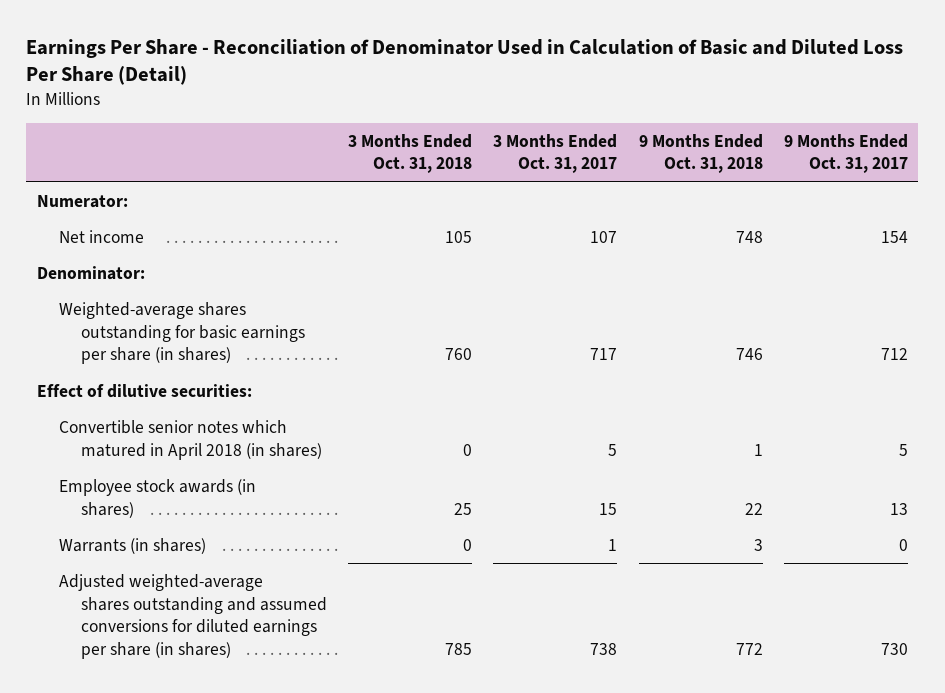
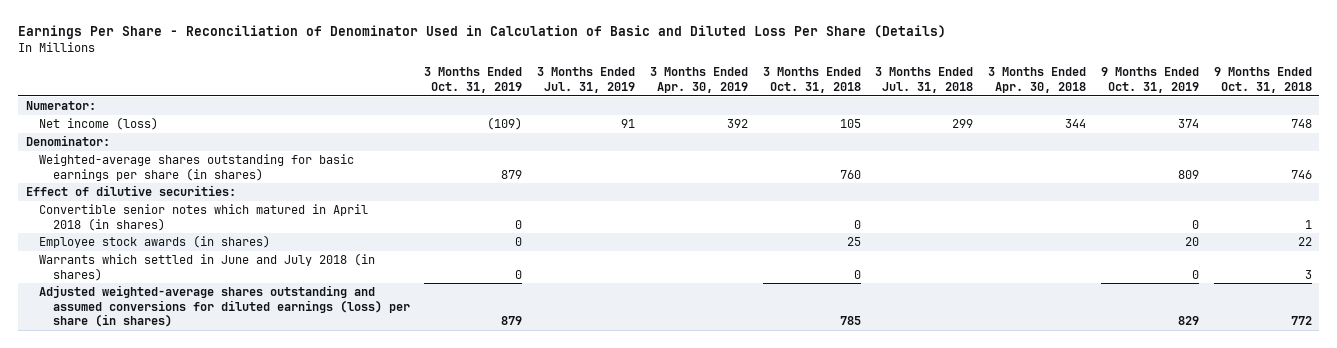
[26,38,904,86] Earnings Per Share - Reconciliation of Denominator Used in Calculation of Basic and Diluted Loss Per Share (Detail) -> [18,25,947,40] Earnings Per Share - Reconciliation of Denominator Used in Calculation of Basic and Diluted Loss Per Share (Details)
[493,133,618,174] 3 Months Ended Oct. 31, 2017 -> none
[783,133,908,174] 9 Months Ended Oct. 31, 2017 -> none
none -> [424,67,523,93] 3 Months Ended Oct. 31, 2019
none -> [537,67,636,93] 3 Months Ended Jul. 31, 2019
none -> [649,67,748,93] 3 Months Ended Apr. 30, 2019
none -> [875,67,974,93] 3 Months Ended Jul. 31, 2018
none -> [988,67,1087,93] 3 Months Ended Apr. 30, 2018
none -> [1100,67,1199,93] 9 Months Ended Oct. 31, 2019
[59,229,145,243] Net income -> [39,117,159,131] Net income (loss)
[59,537,207,554] Warrants (in shares) -> [39,253,376,281] Warrants which settled in June and July 2018 (in shares)
[59,573,328,660] Adjusted weighted-average shares outstanding and assumed conversions for diluted earnings per share (in shares) -> [39,285,410,328] Adjusted weighted-average shares outstanding and assumed conversions for diluted earnings (loss) per share (in shares)

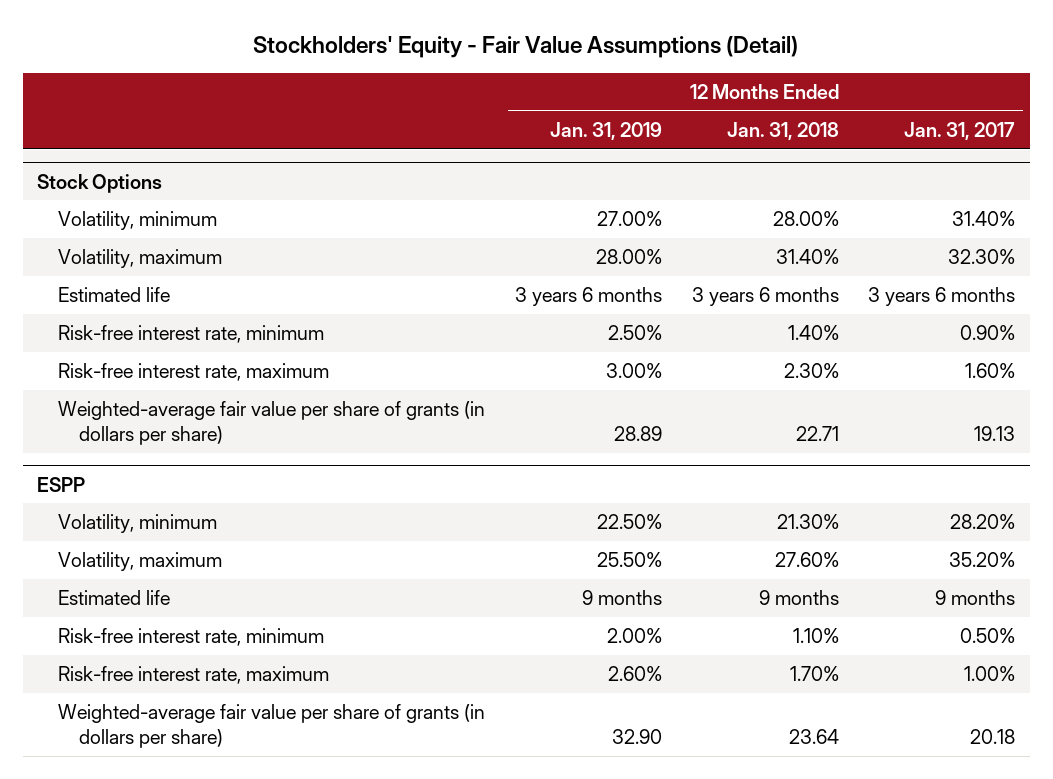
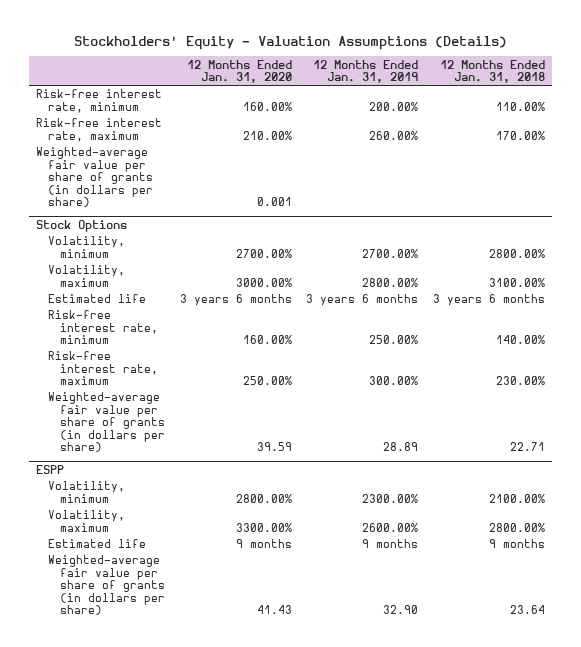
[253,36,799,59] Stockholders' Equity - Fair Value Assumptions (Detail) -> [73,35,507,50] Stockholders' Equity - Valuation Assumptions (Details)
[904,121,1016,140] Jan. 31, 2017 -> none
none -> [186,59,292,84] 12 Months Ended Jan. 31, 2020
none -> [36,89,163,113] Risk-free interest rate, minimum
none -> [36,118,163,142] Risk-free interest rate, maximum
none -> [36,147,153,208] Weighted-average fair value per share of grants (in dollars per share)
[596,211,662,227] 27.00% -> [362,248,419,258] 2700.00%
[772,211,839,227] 28.00% -> [489,248,546,258] 2800.00%
[595,249,662,265] 28.00% -> [362,277,419,287] 2800.00%
[775,249,839,265] 31.40% -> [489,277,546,287] 3100.00%
[607,325,662,341] 2.50% -> [369,335,419,345] 250.00%
[787,325,839,341] 1.40% -> [496,335,546,345] 140.00%
[605,363,662,379] 3.00% -> [369,376,419,386] 300.00%
[783,363,839,379] 2.30% -> [496,376,546,386] 230.00%
[596,514,662,530] 22.50% -> [362,493,419,503] 2300.00%
[776,514,839,530] 21.30% -> [489,493,546,503] 2100.00%
[596,552,662,568] 25.50% -> [362,522,419,532] 2600.00%
[774,552,839,568] 27.60% -> [489,522,546,532] 2800.00%
[58,628,325,647] Risk-free interest rate, minimum -> none
[58,666,330,685] Risk-free interest rate, maximum -> none

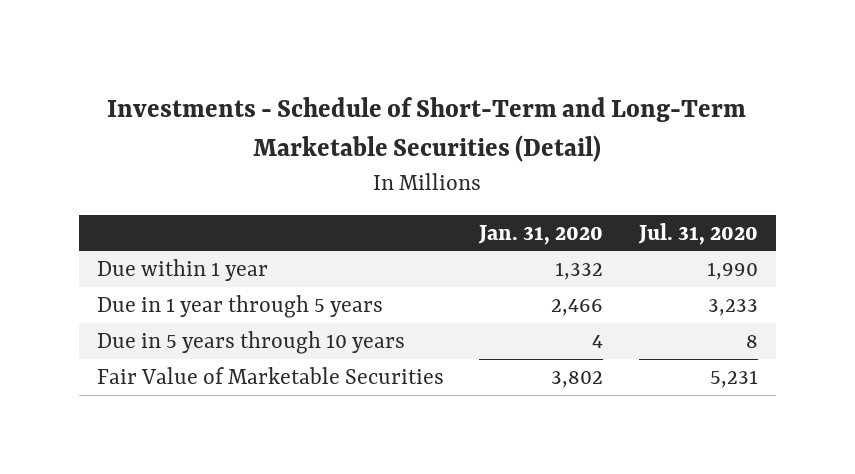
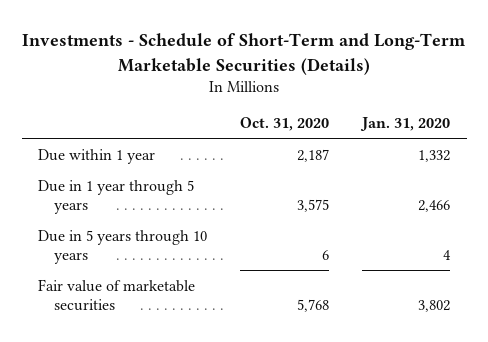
[107,97,747,163] Investments - Schedule of Short-Term and Long-Term Marketable Securities (Detail) -> [22,33,467,75] Investments - Schedule of Short-Term and Long-Term Marketable Securities (Details)
[637,222,758,245] Jul. 31, 2020 -> none
none -> [240,117,330,132] Oct. 31, 2020
[96,367,444,385] Fair Value of Marketable Securities -> [38,278,196,311] Fair value of marketable securities

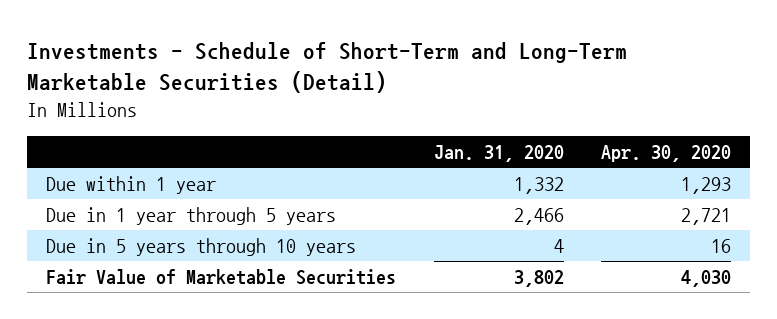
[22,33,467,75] Investments - Schedule of Short-Term and Long-Term Marketable Securities (Details) -> [27,42,628,94] Investments - Schedule of Short-Term and Long-Term Marketable Securities (Detail)
[240,117,330,132] Oct. 31, 2020 -> none
none -> [601,144,732,162] Apr. 30, 2020
[38,278,196,311] Fair value of marketable securities -> [45,268,396,285] Fair Value of Marketable Securities

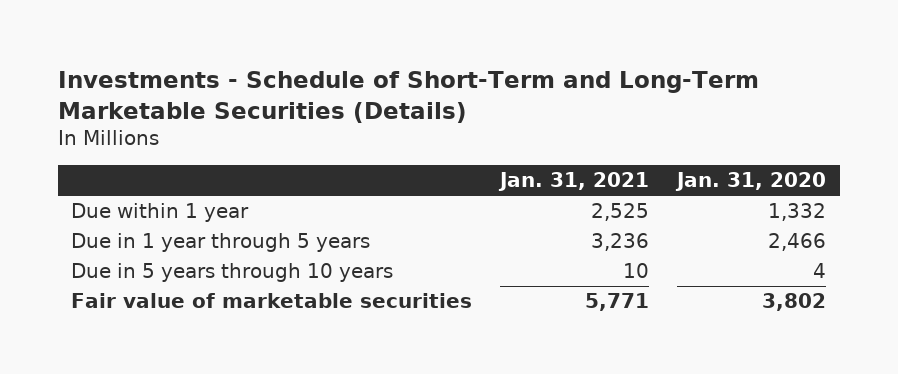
[27,42,628,94] Investments - Schedule of Short-Term and Long-Term Marketable Securities (Detail) -> [57,71,759,123] Investments - Schedule of Short-Term and Long-Term Marketable Securities (Details)
[601,144,732,162] Apr. 30, 2020 -> none
none -> [498,172,650,192] Jan. 31, 2021
[45,268,396,285] Fair Value of Marketable Securities -> [71,293,473,309] Fair value of marketable securities

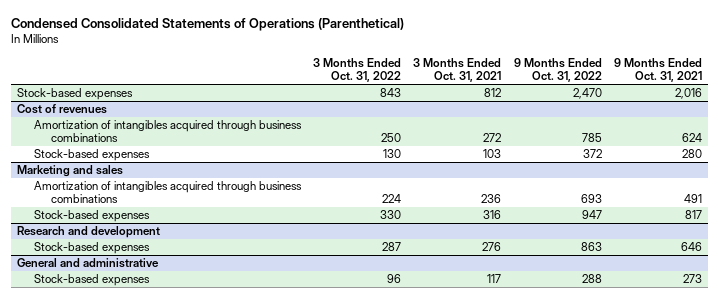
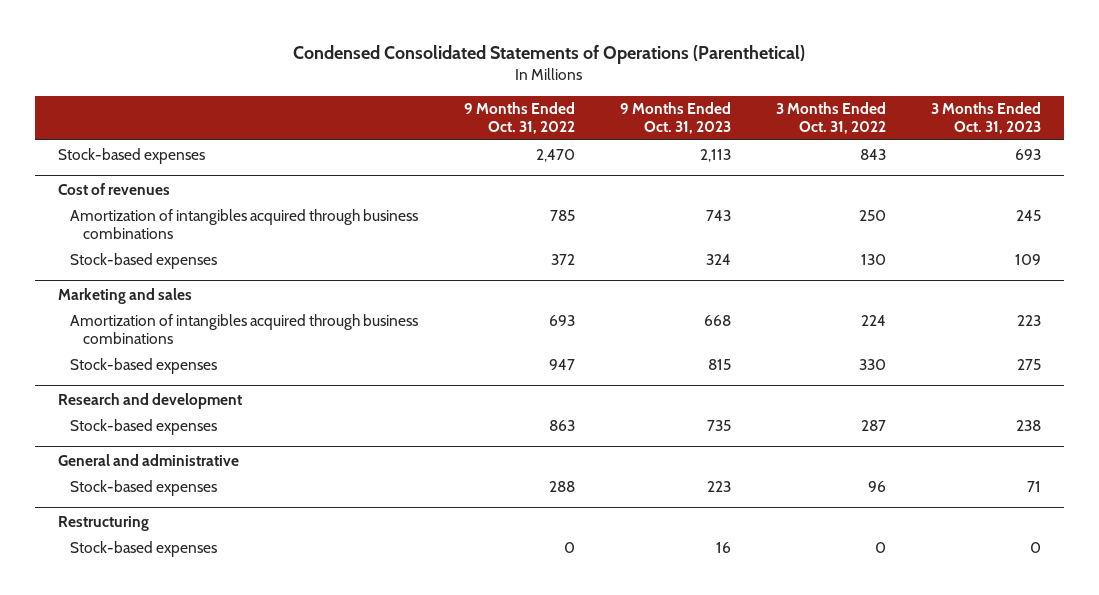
[413,57,502,83] 3 Months Ended Oct. 31, 2021 -> none
[613,57,702,83] 9 Months Ended Oct. 31, 2021 -> none
none -> [619,102,731,135] 9 Months Ended Oct. 31, 2023
none -> [930,102,1041,135] 3 Months Ended Oct. 31, 2023
none -> [57,515,149,531] Restructuring
none -> [70,540,218,557] Stock-based expenses

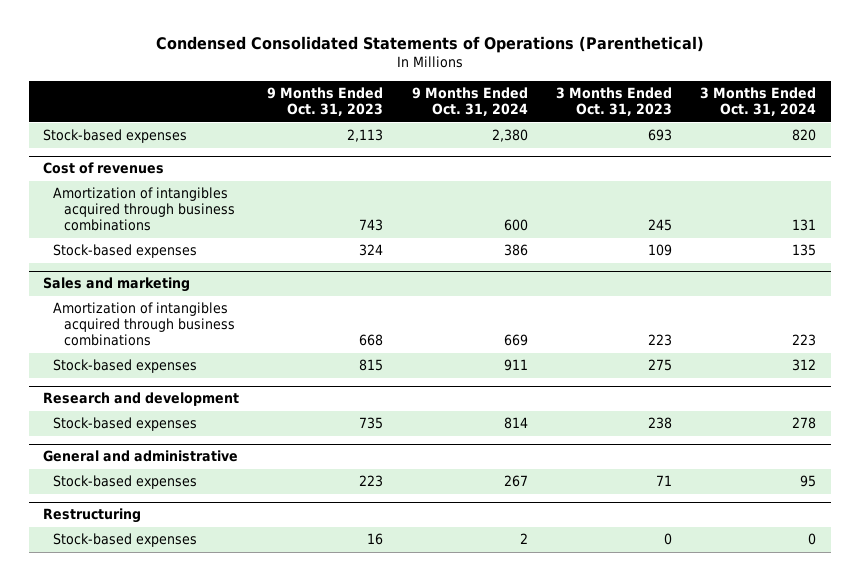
[463,102,575,135] 9 Months Ended Oct. 31, 2022 -> none
[775,102,886,135] 3 Months Ended Oct. 31, 2022 -> none
none -> [411,87,528,117] 9 Months Ended Oct. 31, 2024
none -> [700,87,817,117] 3 Months Ended Oct. 31, 2024
[57,287,192,304] Marketing and sales -> [42,277,190,293] Sales and marketing

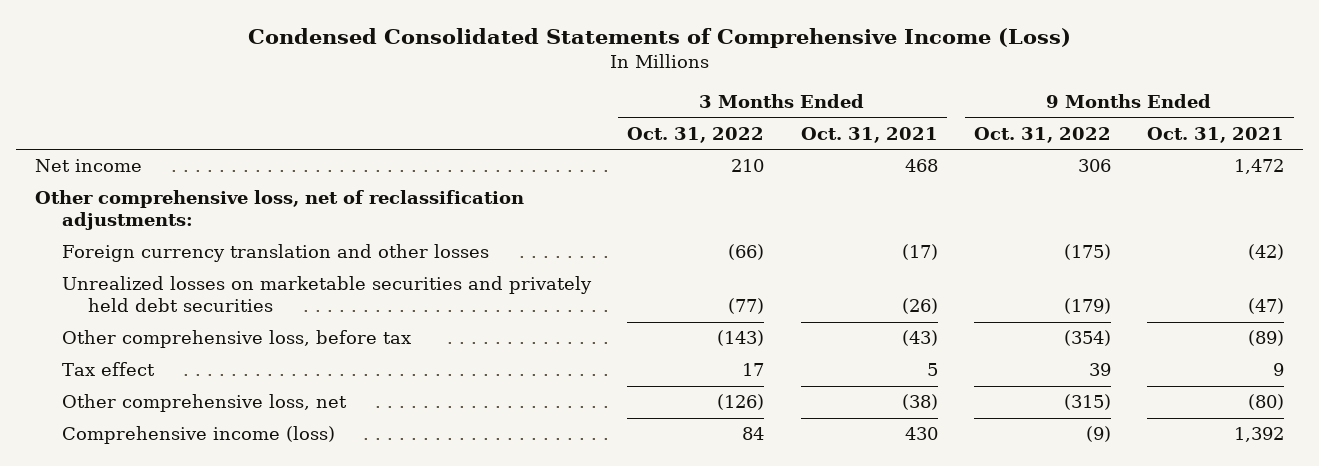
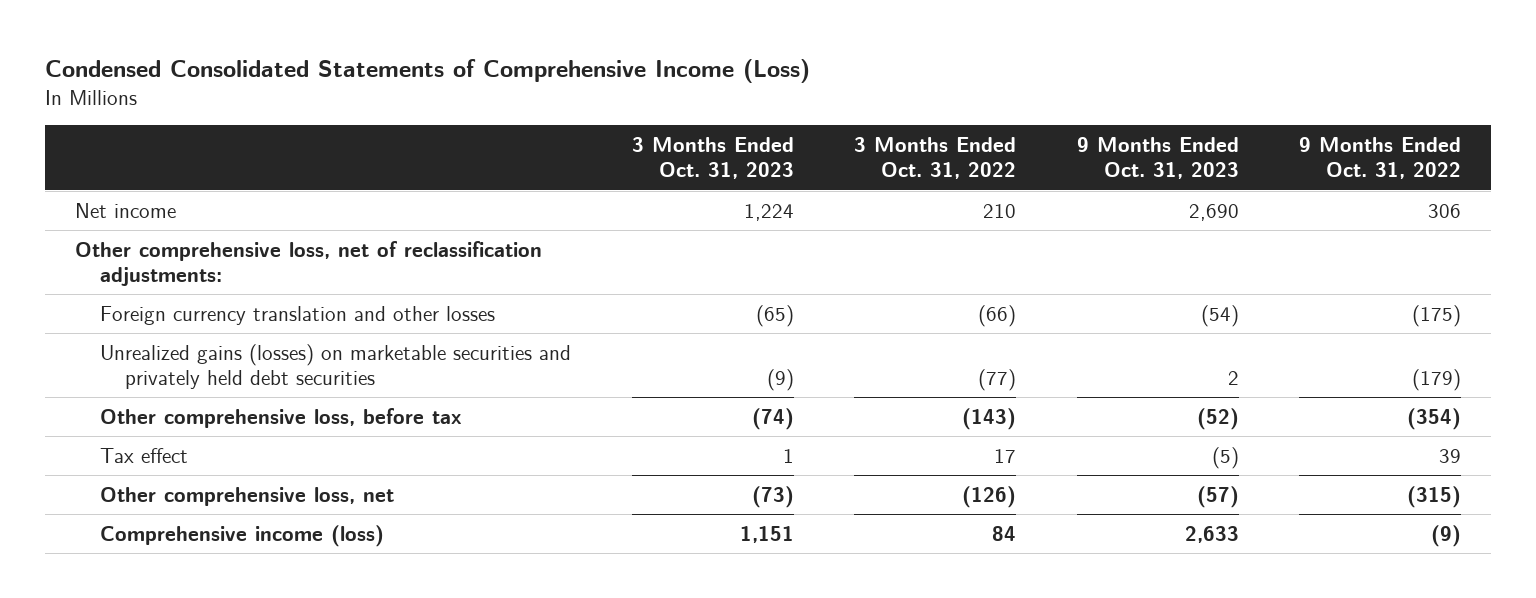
[800,126,938,143] Oct. 31, 2021 -> none
[1147,126,1285,143] Oct. 31, 2021 -> none
none -> [631,137,794,180] 3 Months Ended Oct. 31, 2023
none -> [1076,137,1239,180] 9 Months Ended Oct. 31, 2023
[61,276,592,312] Unrealized losses on marketable securities and privately held debt securities -> [100,343,572,389] Unrealized gains (losses) on marketable securities and privately held debt securities

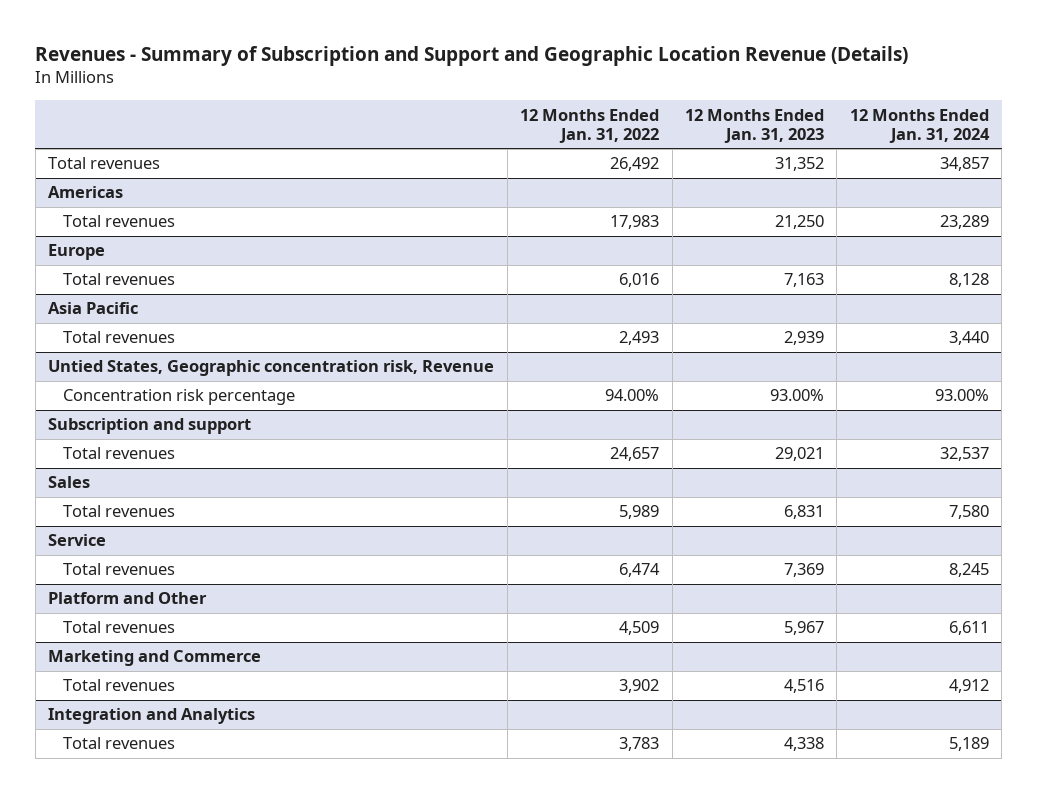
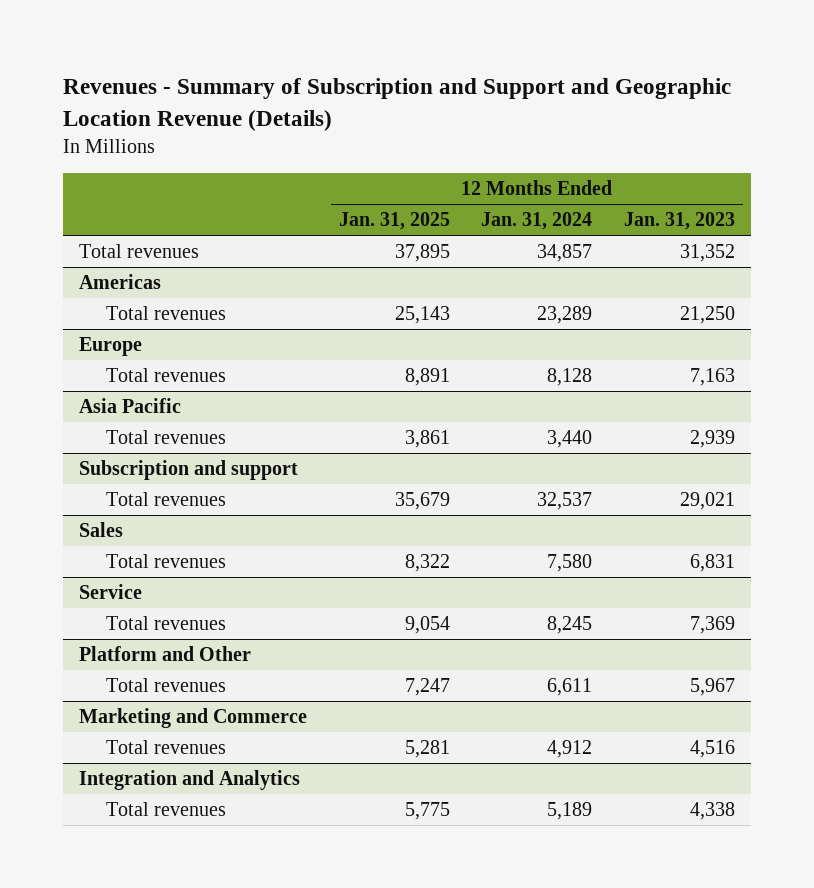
[520,108,660,143] 12 Months Ended Jan. 31, 2022 -> none
none -> [338,212,450,231] Jan. 31, 2025
[48,360,495,377] Untied States, Geographic concentration risk, Revenue -> none
[63,389,296,406] Concentration risk percentage -> none

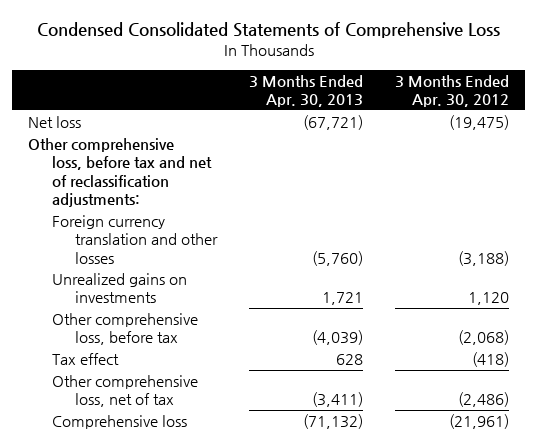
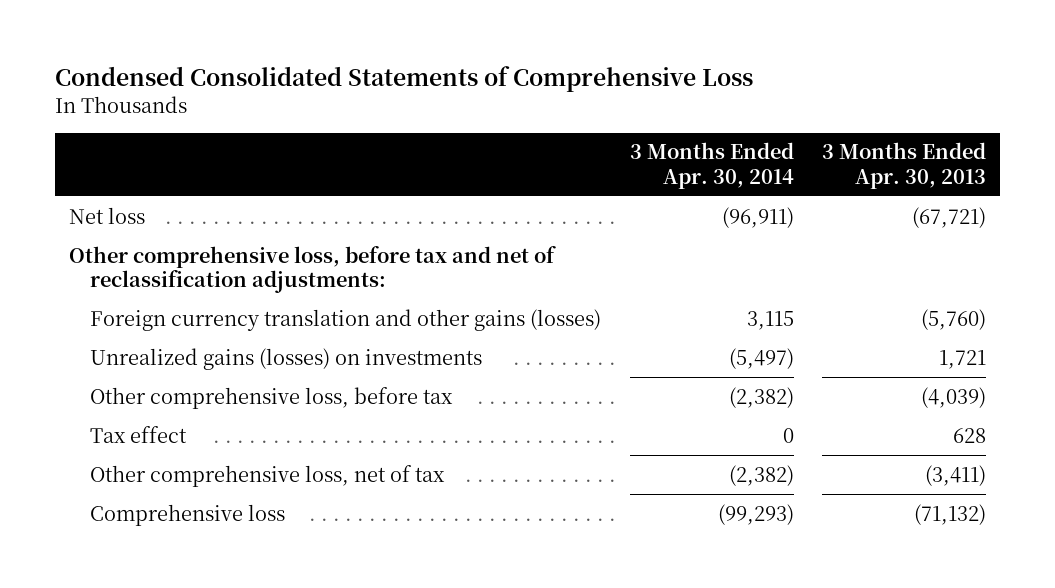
[395,74,510,108] 3 Months Ended Apr. 30, 2012 -> none
none -> [629,142,794,189] 3 Months Ended Apr. 30, 2014
[51,215,219,264] Foreign currency translation and other losses -> [90,308,602,331] Foreign currency translation and other gains (losses)
[51,273,187,304] Unrealized gains on investments -> [90,347,483,370] Unrealized gains (losses) on investments

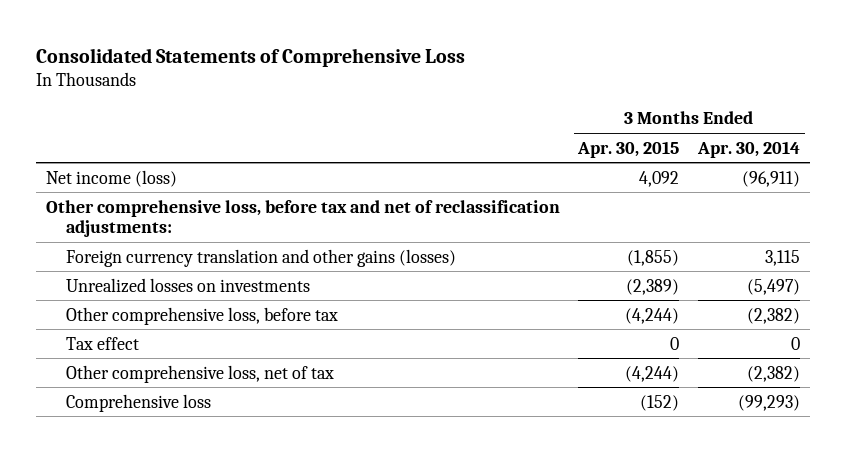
[54,65,753,92] Condensed Consolidated Statements of Comprehensive Loss -> [36,48,466,68] Consolidated Statements of Comprehensive Loss
[822,142,987,189] 3 Months Ended Apr. 30, 2013 -> none
none -> [577,140,680,158] Apr. 30, 2015
[68,206,145,224] Net loss -> [45,169,177,187] Net income (loss)
[90,347,483,370] Unrealized gains (losses) on investments -> [66,277,311,293] Unrealized losses on investments

